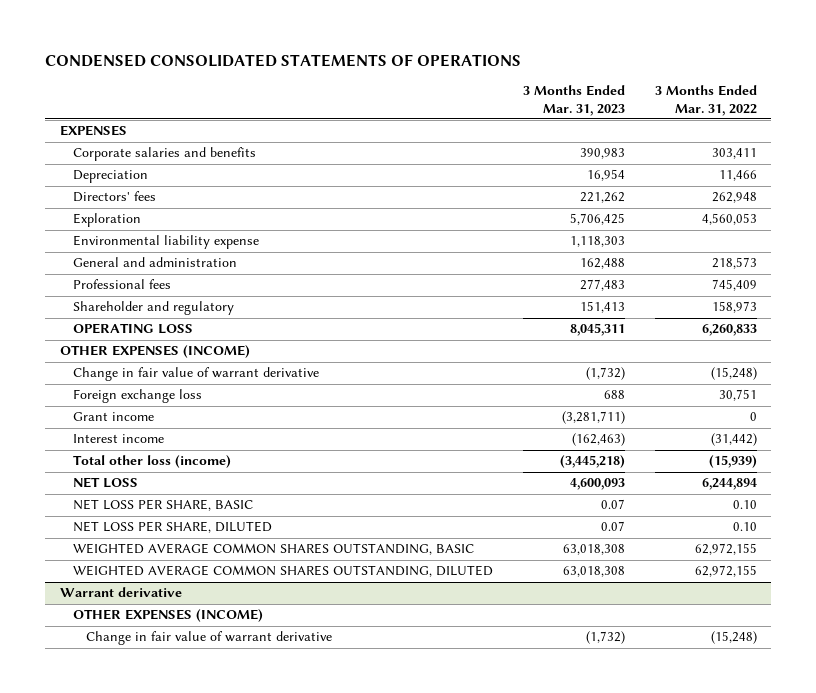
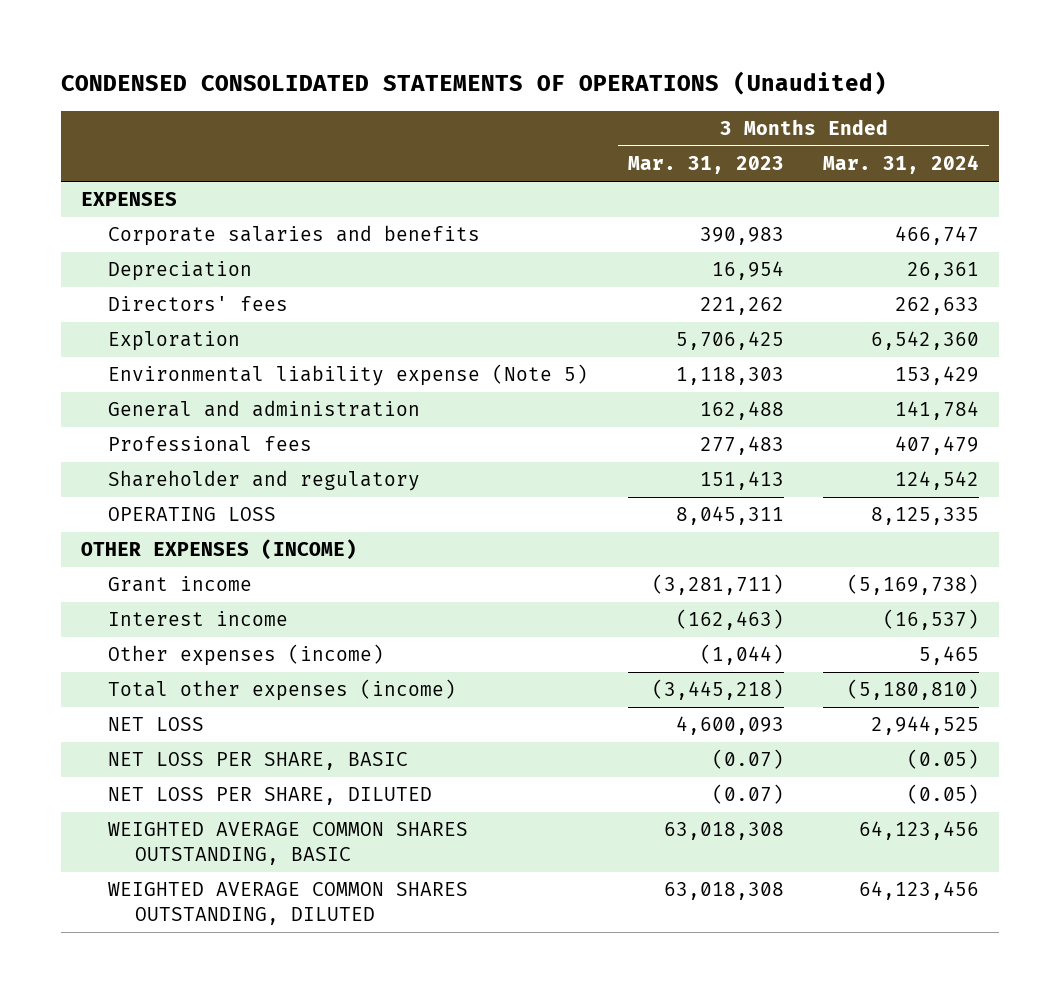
[44,54,521,68] CONDENSED CONSOLIDATED STATEMENTS OF OPERATIONS -> [61,71,888,96] CONDENSED CONSOLIDATED STATEMENTS OF OPERATIONS (Unaudited)
[654,85,757,116] 3 Months Ended Mar. 31, 2022 -> none
none -> [823,155,980,175] Mar. 31, 2024
[72,235,259,250] Environmental liability expense -> [108,364,589,387] Environmental liability expense (Note 5)
[72,367,319,382] Change in fair value of warrant derivative -> none
[72,389,202,404] Foreign exchange loss -> none
none -> [108,644,385,667] Other expenses (income)
[72,455,231,469] Total other loss (income) -> [108,679,457,702] Total other expenses (income)
[600,499,625,510] 0.07 -> [711,749,784,770] (0.07)
[600,521,625,532] 0.07 -> [711,784,784,805] (0.07)
[59,587,182,598] Warrant derivative -> none
[72,609,263,623] OTHER EXPENSES (INCOME) -> none
[86,631,333,646] Change in fair value of warrant derivative -> none

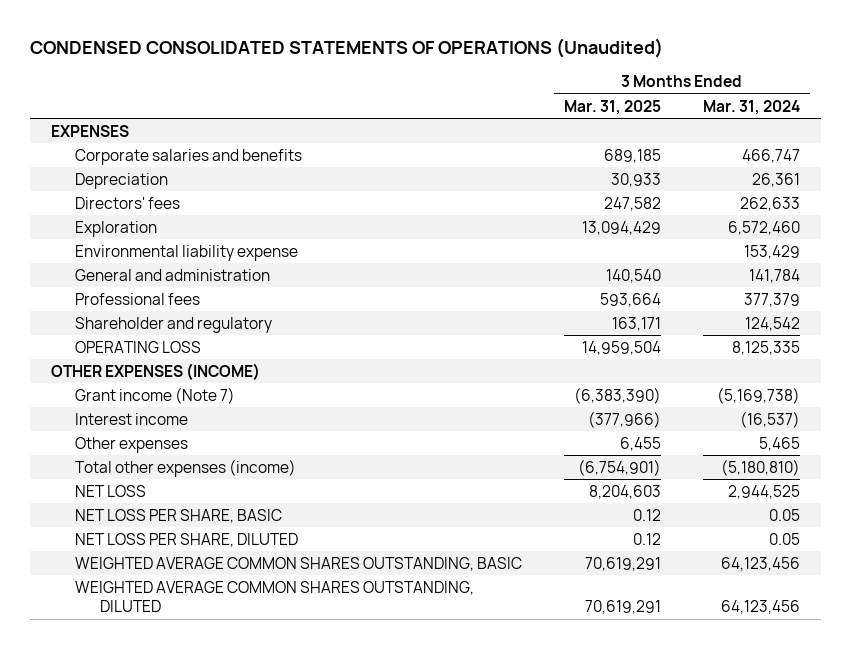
[627,156,784,175] Mar. 31, 2023 -> none
none -> [564,99,662,115] Mar. 31, 2025
[871,331,980,351] 6,542,360 -> [728,220,801,235] 6,572,460
[108,364,589,387] Environmental liability expense (Note 5) -> [75,244,299,261] Environmental liability expense
[895,436,980,456] 407,479 -> [744,292,801,307] 377,379
[108,576,253,593] Grant income -> [75,386,236,404] Grant income (Note 7)
[108,644,385,667] Other expenses (income) -> [75,436,189,453] Other expenses
[907,749,980,770] (0.05) -> [769,508,801,521] 0.05
[907,784,980,805] (0.05) -> [769,532,801,545] 0.05

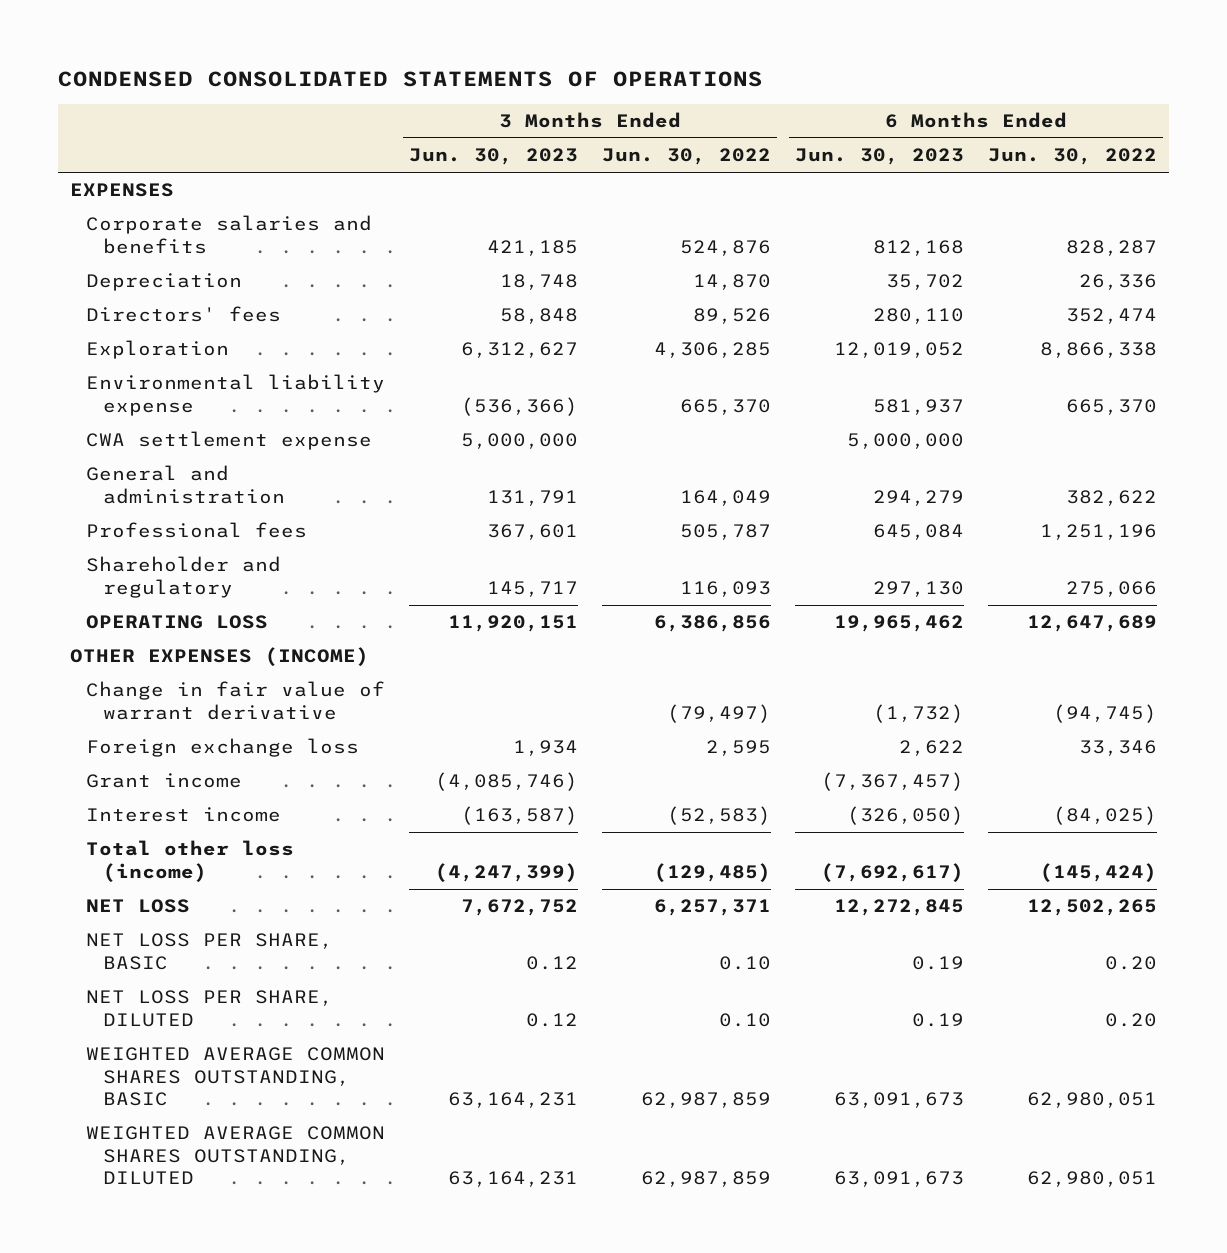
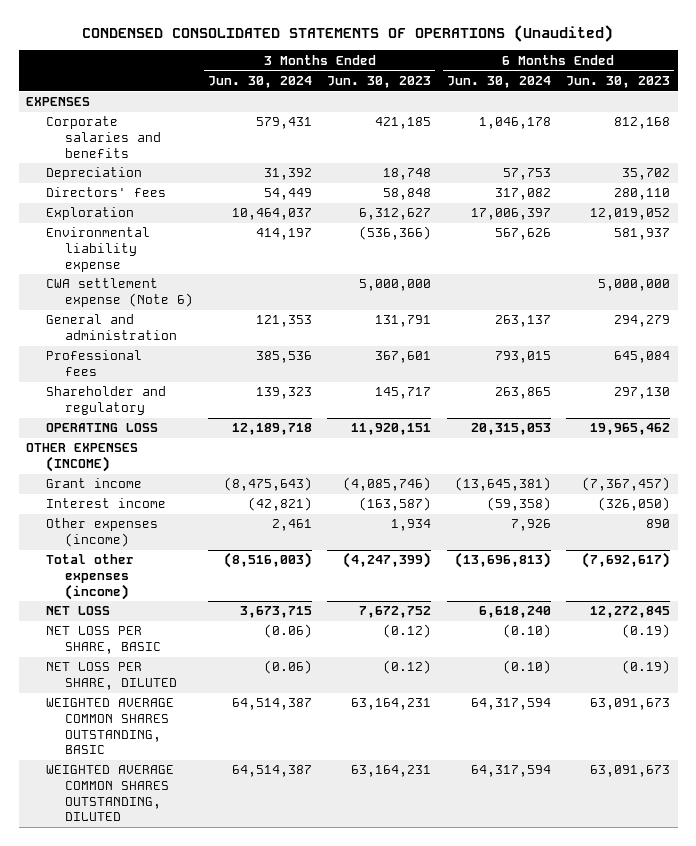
[58,70,764,87] CONDENSED CONSOLIDATED STATEMENTS OF OPERATIONS -> [82,24,614,42] CONDENSED CONSOLIDATED STATEMENTS OF OPERATIONS (Unaudited)
[602,148,772,166] Jun. 30, 2022 -> none
[988,148,1158,166] Jun. 30, 2022 -> none
none -> [208,75,313,88] Jun. 30, 2024
none -> [446,75,551,88] Jun. 30, 2024
[86,431,373,451] CWA settlement expense -> [45,278,193,308] CWA settlement expense (Note 6)
[86,681,386,720] Change in fair value of warrant derivative -> none
[86,738,360,758] Foreign exchange loss -> none
none -> [45,518,158,548] Other expenses (income)
[86,840,295,882] Total other loss (income) -> [45,554,134,600] Total other expenses (income)
[526,955,579,970] 0.12 -> [383,624,432,639] (0.12)
[912,955,965,970] 0.19 -> [621,624,670,639] (0.19)
[526,1012,579,1027] 0.12 -> [383,660,432,675] (0.12)
[912,1012,965,1027] 0.19 -> [621,660,670,675] (0.19)

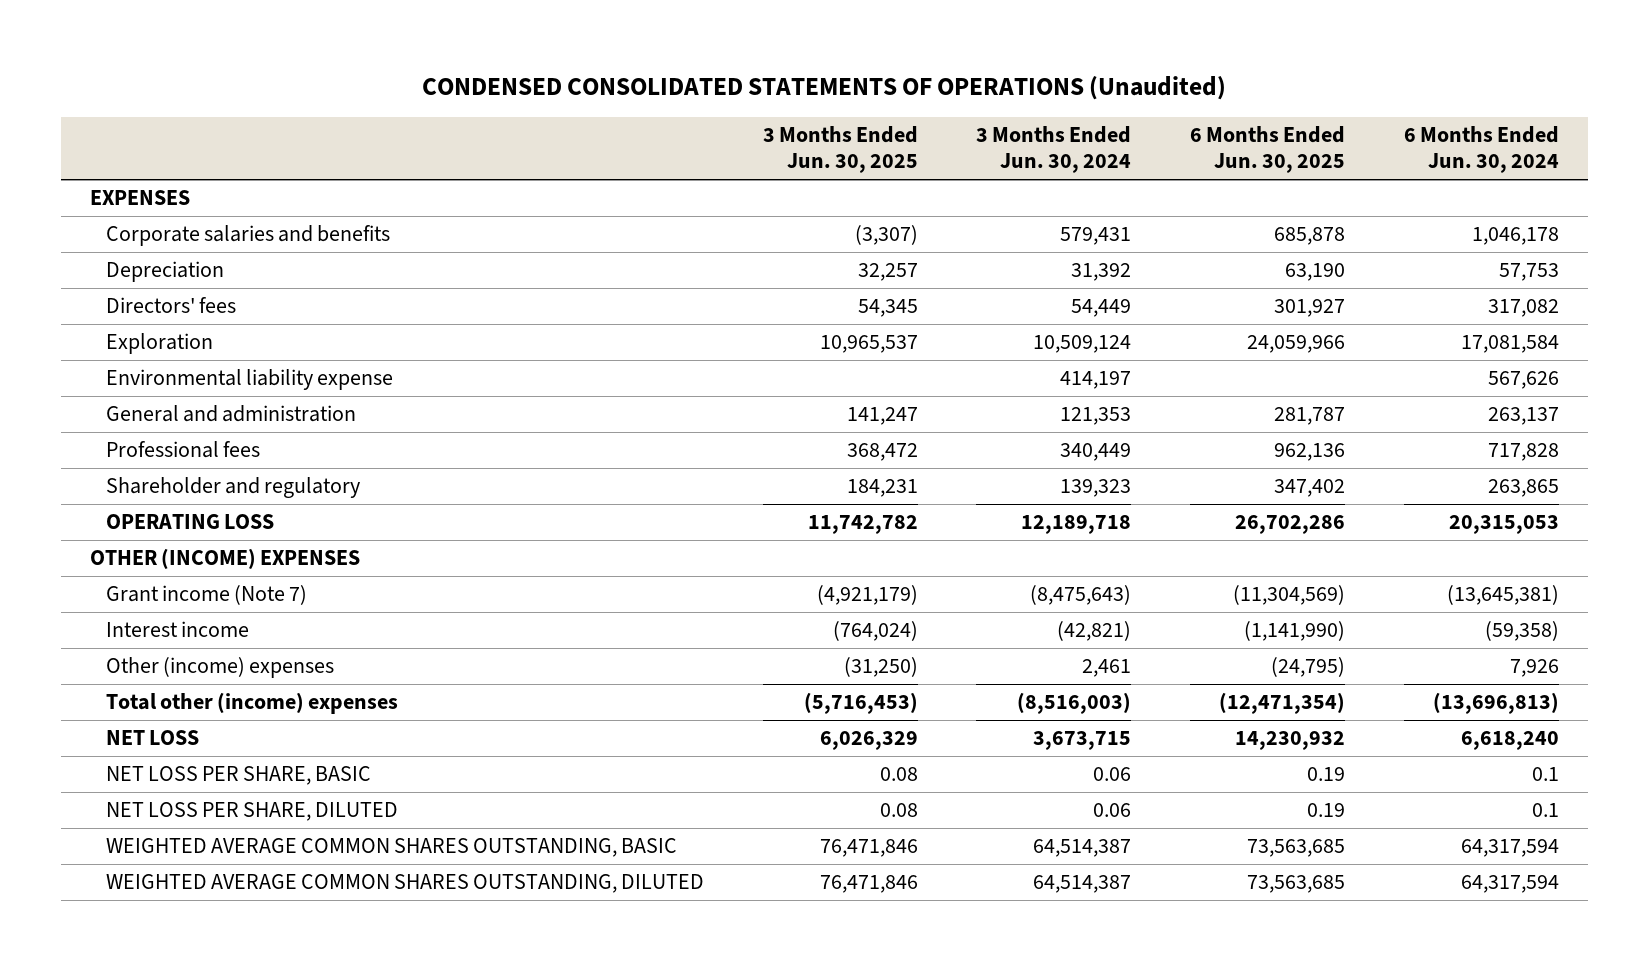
[327,75,432,88] Jun. 30, 2023 -> none
[565,75,670,88] Jun. 30, 2023 -> none
none -> [762,126,918,174] 3 Months Ended Jun. 30, 2025
none -> [1190,126,1346,174] 6 Months Ended Jun. 30, 2025
[232,208,313,221] 10,464,037 -> [1033,335,1132,354] 10,509,124
[470,208,551,221] 17,006,397 -> [1460,335,1559,354] 17,081,584
[45,278,193,308] CWA settlement expense (Note 6) -> none
[256,351,313,364] 385,536 -> [1060,443,1132,462] 340,449
[494,351,551,364] 793,015 -> [1487,443,1559,462] 717,828
[26,443,139,473] OTHER EXPENSES (INCOME) -> [89,548,360,570] OTHER (INCOME) EXPENSES
[45,478,142,489] Grant income -> [106,585,308,606] Grant income (Note 7)
[45,518,158,548] Other expenses (income) -> [106,657,335,679] Other (income) expenses
[45,554,134,600] Total other expenses (income) -> [106,692,399,715] Total other (income) expenses
[264,624,313,639] (0.06) -> [1093,767,1132,782] 0.06
[502,624,551,639] (0.10) -> [1531,767,1559,782] 0.1
[264,660,313,675] (0.06) -> [1093,803,1132,818] 0.06
[502,660,551,675] (0.10) -> [1531,803,1559,818] 0.1

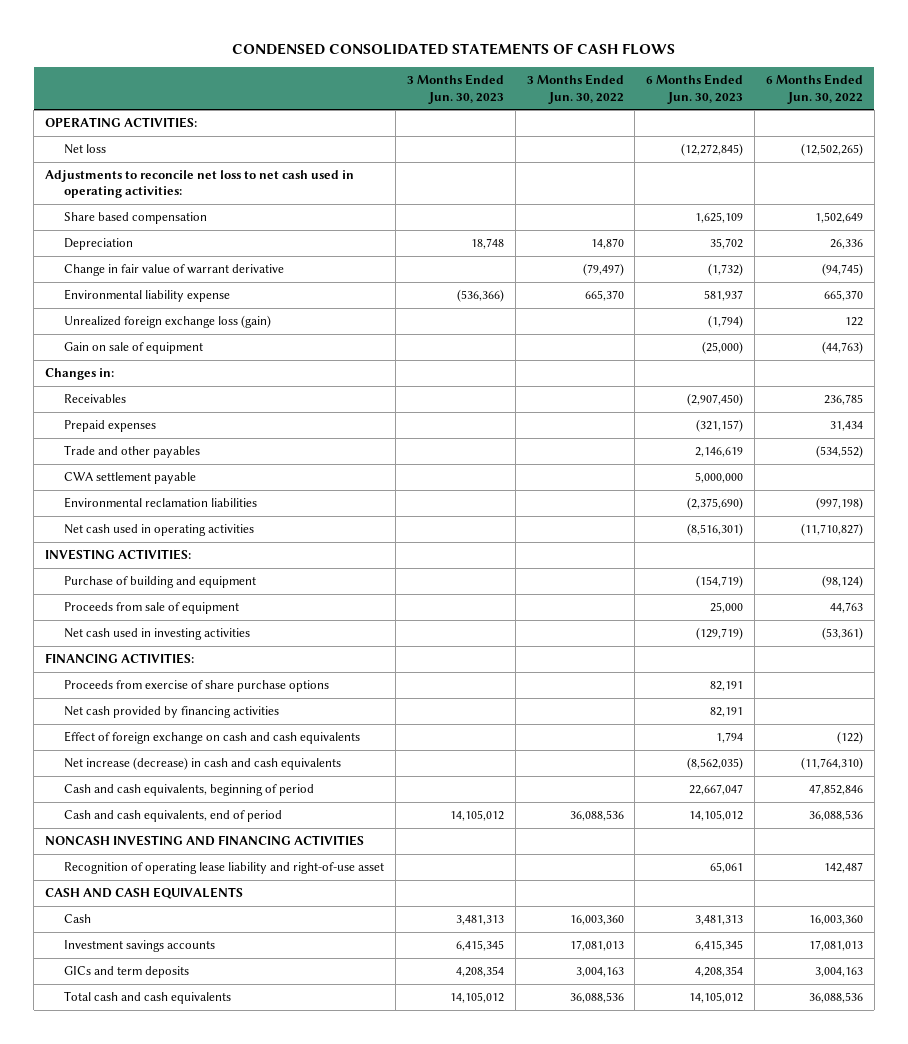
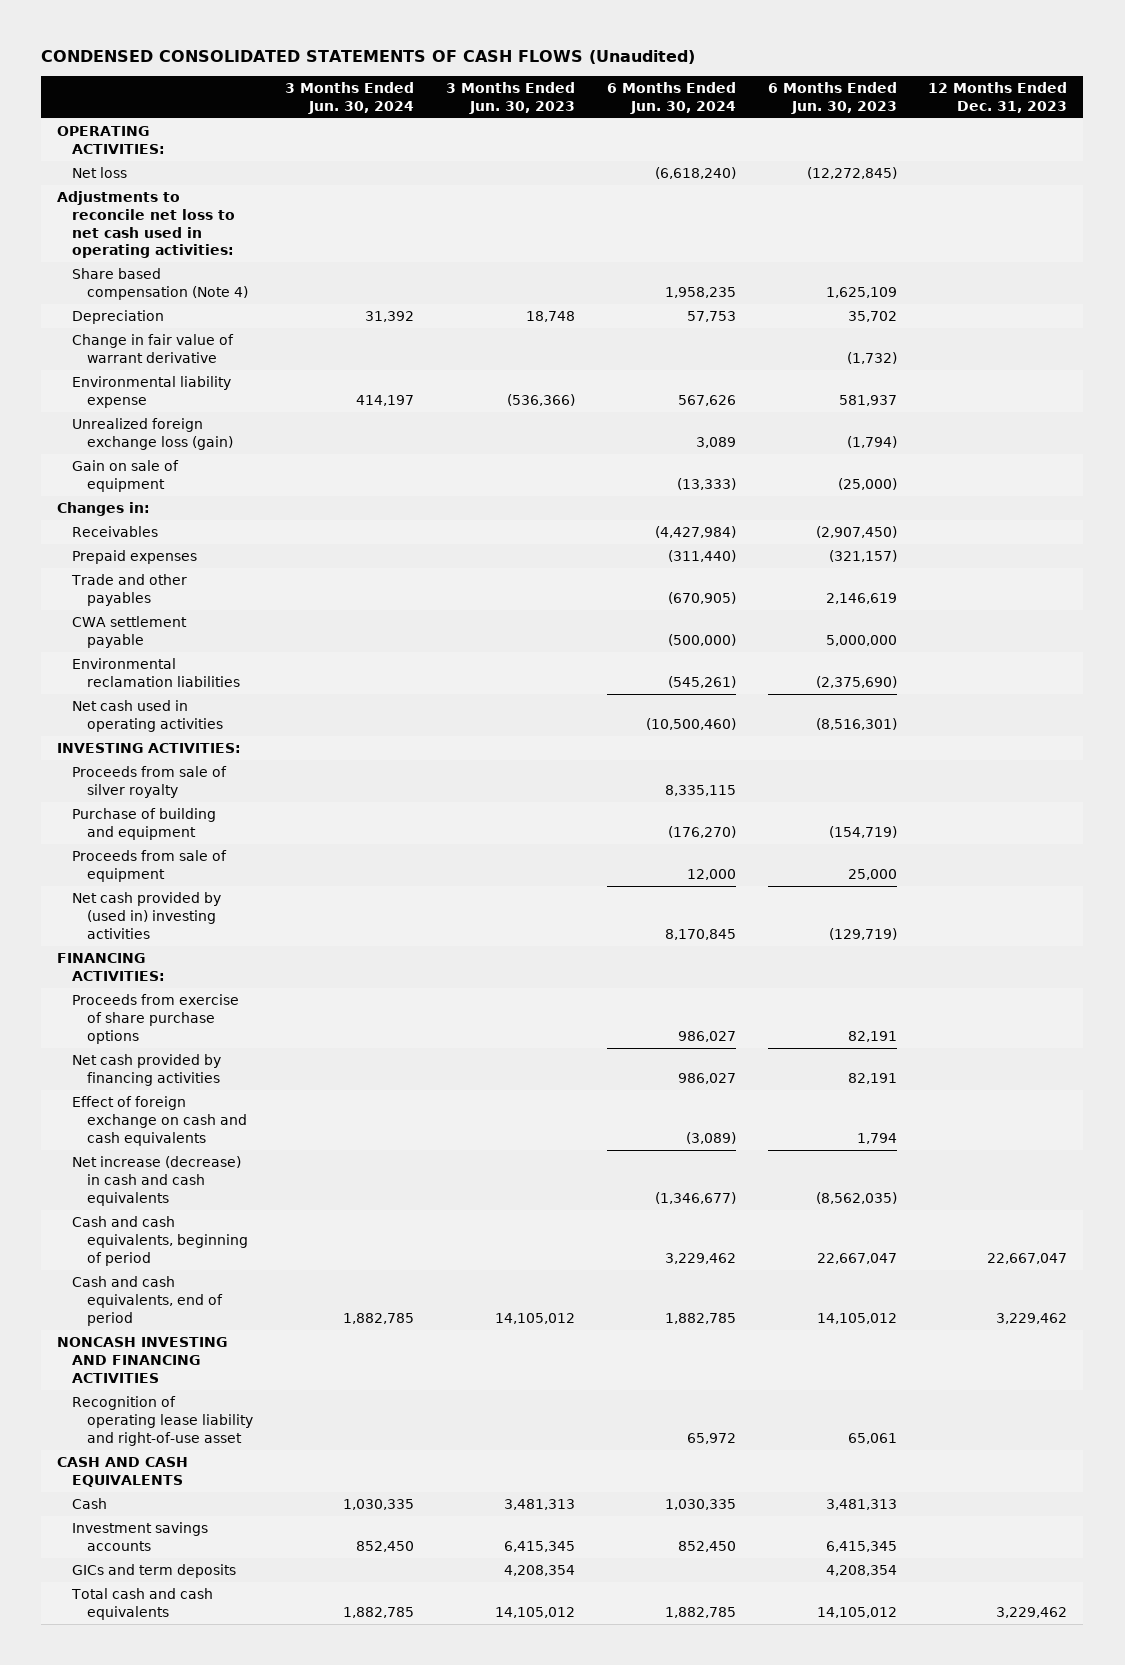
[232,43,676,56] CONDENSED CONSOLIDATED STATEMENTS OF CASH FLOWS -> [41,50,696,65] CONDENSED CONSOLIDATED STATEMENTS OF CASH FLOWS (Unaudited)
[526,74,624,104] 3 Months Ended Jun. 30, 2022 -> none
[765,74,863,104] 6 Months Ended Jun. 30, 2022 -> none
none -> [284,82,414,114] 3 Months Ended Jun. 30, 2024
none -> [606,82,736,114] 6 Months Ended Jun. 30, 2024
none -> [928,82,1068,113] 12 Months Ended Dec. 31, 2023
[64,212,208,225] Share based compensation -> [71,268,248,300] Share based compensation (Note 4)
none -> [71,766,227,798] Proceeds from sale of silver royalty
[64,628,251,641] Net cash used in investing activities -> [71,892,221,939] Net cash provided by (used in) investing activities

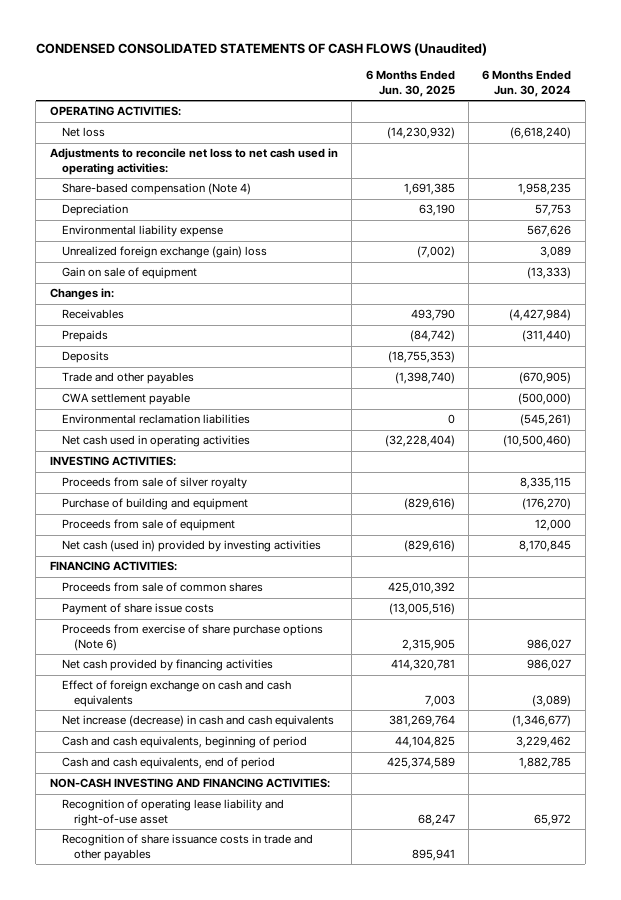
[284,82,414,114] 3 Months Ended Jun. 30, 2024 -> none
[445,82,575,114] 3 Months Ended Jun. 30, 2023 -> none
[767,82,897,114] 6 Months Ended Jun. 30, 2023 -> none
[928,82,1068,113] 12 Months Ended Dec. 31, 2023 -> none
none -> [365,70,455,97] 6 Months Ended Jun. 30, 2025
[71,268,248,300] Share based compensation (Note 4) -> [61,183,251,196] Share-based compensation (Note 4)
[71,334,234,363] Change in fair value of warrant derivative -> none
[71,418,233,450] Unrealized foreign exchange loss (gain) -> [61,246,267,259] Unrealized foreign exchange (gain) loss
[71,550,197,565] Prepaid expenses -> [61,330,108,343] Prepaids
none -> [61,351,109,364] Deposits
[71,892,221,939] Net cash provided by (used in) investing activities -> [61,540,321,553] Net cash (used in) provided by investing activities
none -> [61,582,263,593] Proceeds from sale of common shares
none -> [61,603,214,616] Payment of share issue costs
[71,994,239,1044] Proceeds from exercise of share purchase options -> [61,624,323,651] Proceeds from exercise of share purchase options (Note 6)
[57,1337,228,1383] NONCASH INVESTING AND FINANCING ACTIVITIES -> [49,778,330,789] NON-CASH INVESTING AND FINANCING ACTIVITIES:
[57,1457,189,1487] CASH AND CASH EQUIVALENTS -> none
[71,1498,107,1510] Cash -> none
[71,1522,208,1551] Investment savings accounts -> none
[71,1564,236,1579] GICs and term deposits -> none
[70,1588,213,1620] Total cash and cash equivalents -> none
none -> [61,834,313,861] Recognition of share issuance costs in trade and other payables

